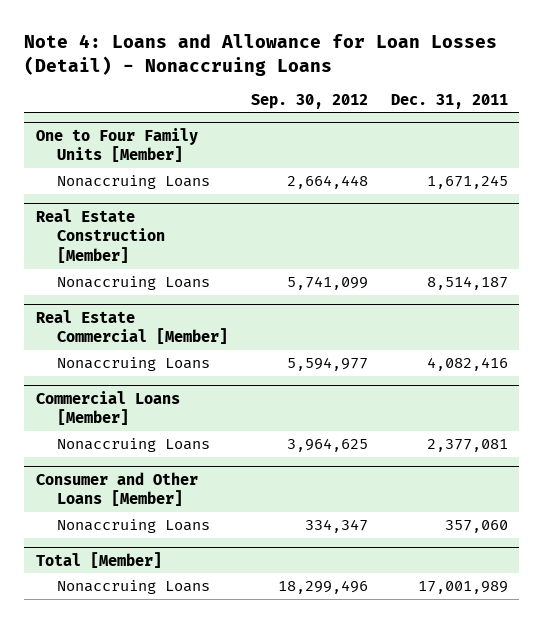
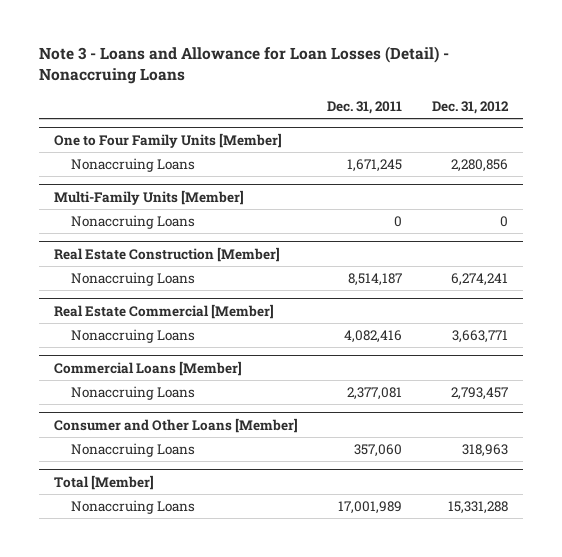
[24,33,498,76] Note 4: Loans and Allowance for Loan Losses (Detail) - Nonaccruing Loans -> [38,46,449,85] Note 3 - Loans and Allowance for Loan Losses (Detail) - Nonaccruing Loans
[251,93,369,109] Sep. 30, 2012 -> none
none -> [432,100,510,114] Dec. 31, 2012
none -> [53,189,244,205] Multi-Family Units [Member]
none -> [70,215,195,230] Nonaccruing Loans

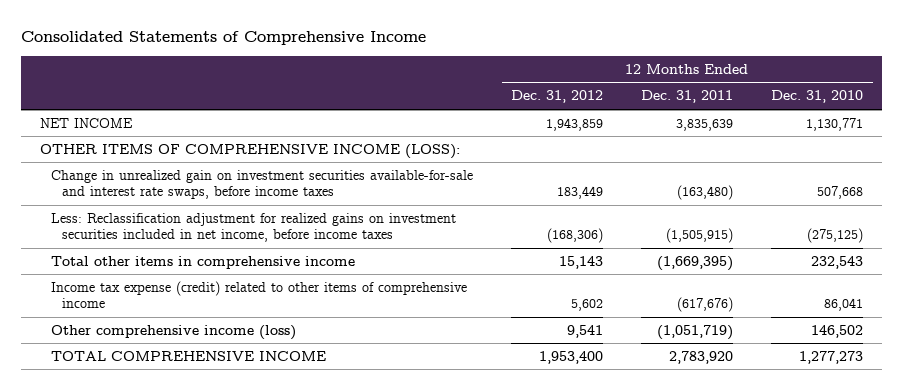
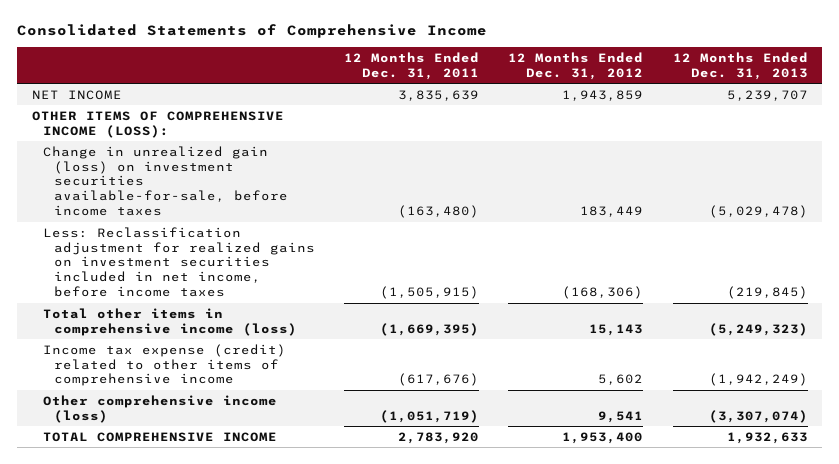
[771,90,864,104] Dec. 31, 2010 -> none
none -> [672,51,808,80] 12 Months Ended Dec. 31, 2013
[51,169,474,199] Change in unrealized gain on investment securities available-for-sale and interest rate swaps, before income taxes -> [42,145,288,217] Change in unrealized gain (loss) on investment securities available-for-sale, before income taxes
[51,255,356,269] Total other items in comprehensive income -> [42,307,297,336] Total other items in comprehensive income (loss)

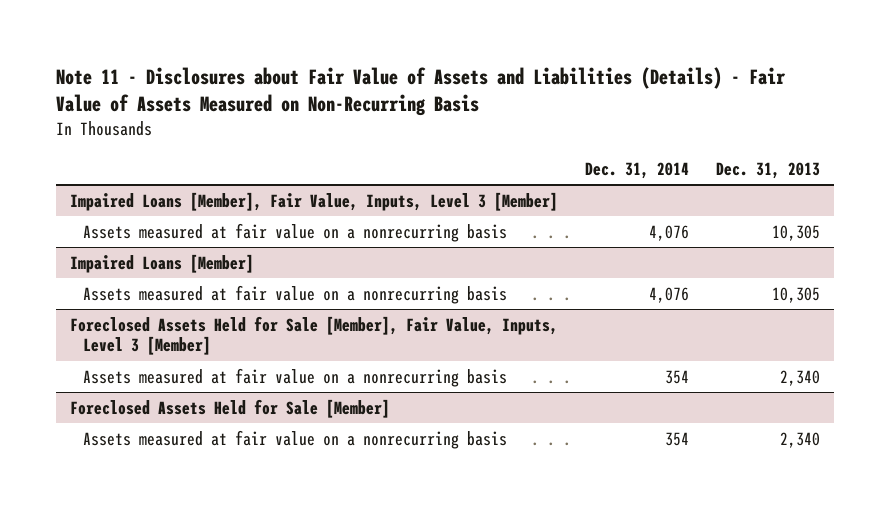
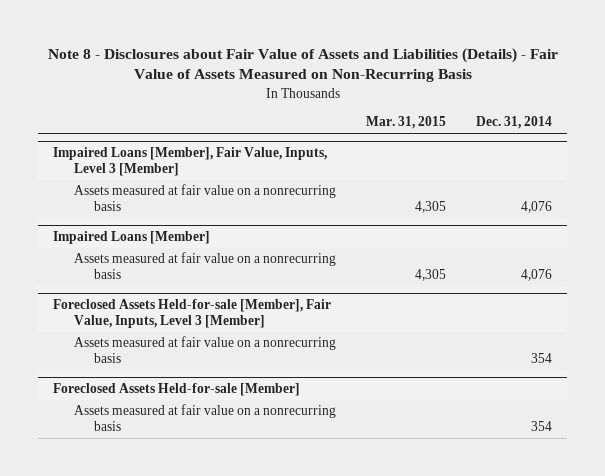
[56,66,787,117] Note 11 - Disclosures about Fair Value of Assets and Liabilities (Details) - Fair Value of Assets Measured on Non-Recurring Basis -> [47,47,558,83] Note 8 - Disclosures about Fair Value of Assets and Liabilities (Details) - Fair Value of Assets Measured on Non-Recurring Basis
[716,161,821,179] Dec. 31, 2013 -> none
none -> [365,116,446,130] Mar. 31, 2015
[69,315,558,356] Foreclosed Assets Held for Sale [Member], Fair Value, Inputs, Level 3 [Member] -> [53,299,332,329] Foreclosed Assets Held-for-sale [Member], Fair Value, Inputs, Level 3 [Member]
[69,398,390,418] Foreclosed Assets Held for Sale [Member] -> [53,383,301,397] Foreclosed Assets Held-for-sale [Member]

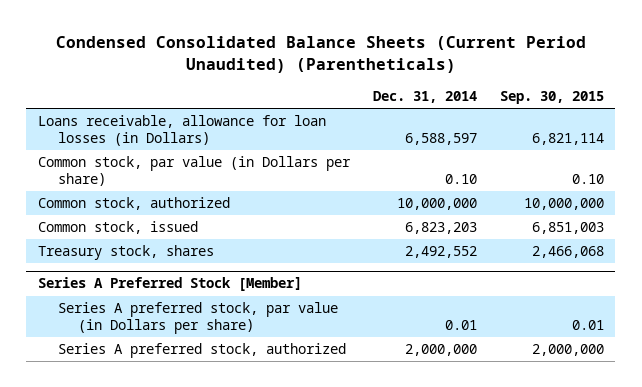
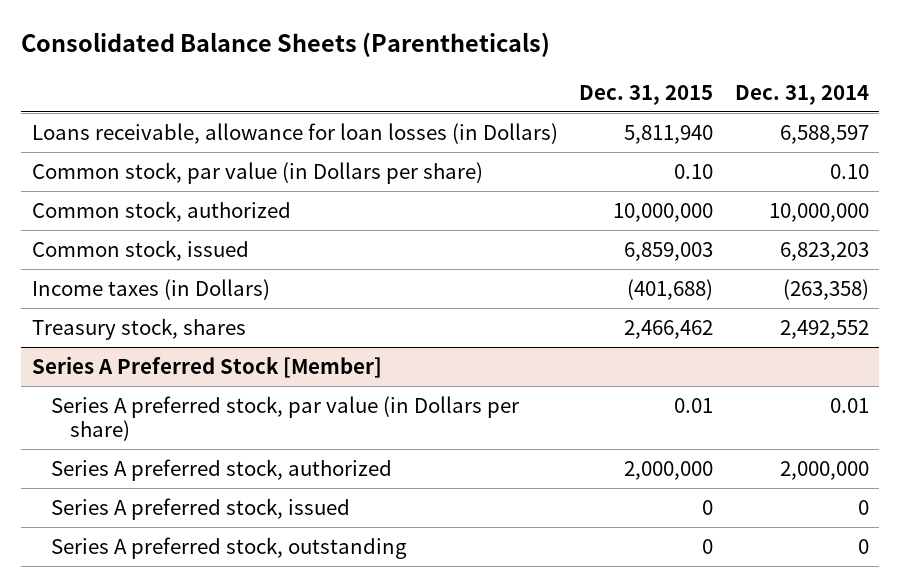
[55,35,586,73] Condensed Consolidated Balance Sheets (Current Period Unaudited) (Parentheticals) -> [20,32,550,58] Consolidated Balance Sheets (Parentheticals)
[499,91,604,105] Sep. 30, 2015 -> none
none -> [579,84,714,105] Dec. 31, 2015
none -> [31,278,270,300] Income taxes (in Dollars)
none -> [50,497,350,520] Series A preferred stock, issued
none -> [50,536,407,559] Series A preferred stock, outstanding

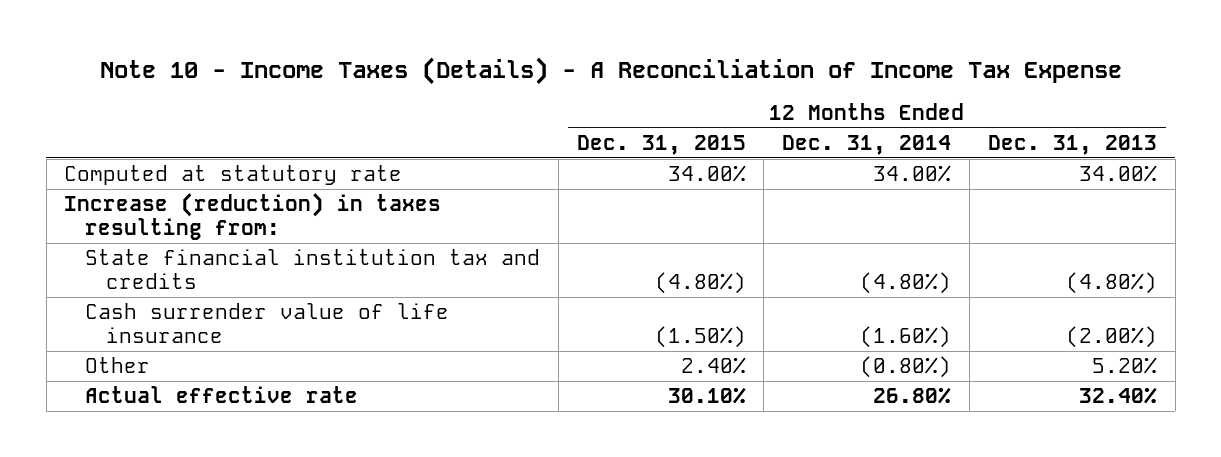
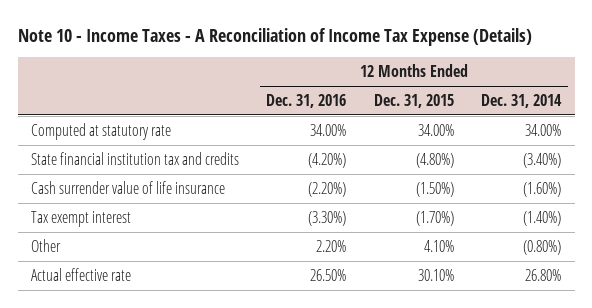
[99,56,1122,85] Note 10 - Income Taxes (Details) - A Reconciliation of Income Tax Expense -> [17,27,532,46] Note 10 - Income Taxes - A Reconciliation of Income Tax Expense (Details)
[987,134,1157,155] Dec. 31, 2013 -> none
none -> [266,93,347,108] Dec. 31, 2016
[64,193,442,240] Increase (reduction) in taxes resulting from: -> none
[860,271,952,294] (4.80%) -> [523,152,562,168] (3.40%)
none -> [31,210,132,227] Tax exempt interest
[680,357,746,375] 2.40% -> [423,239,454,252] 4.10%

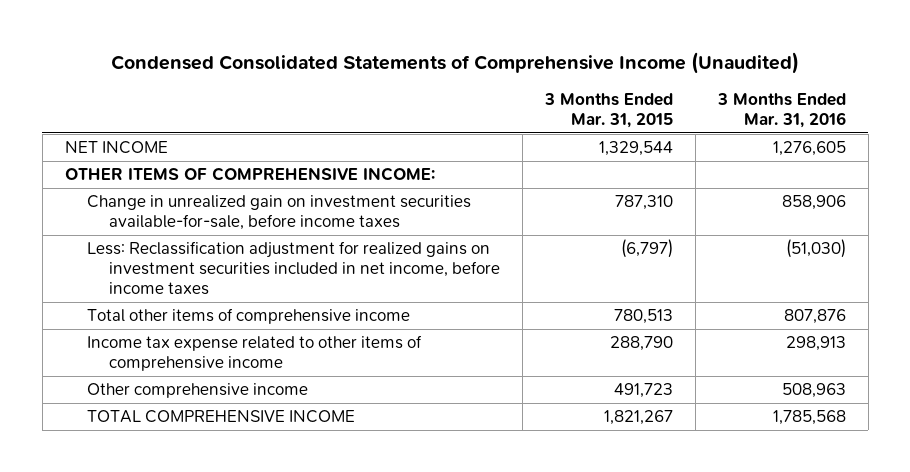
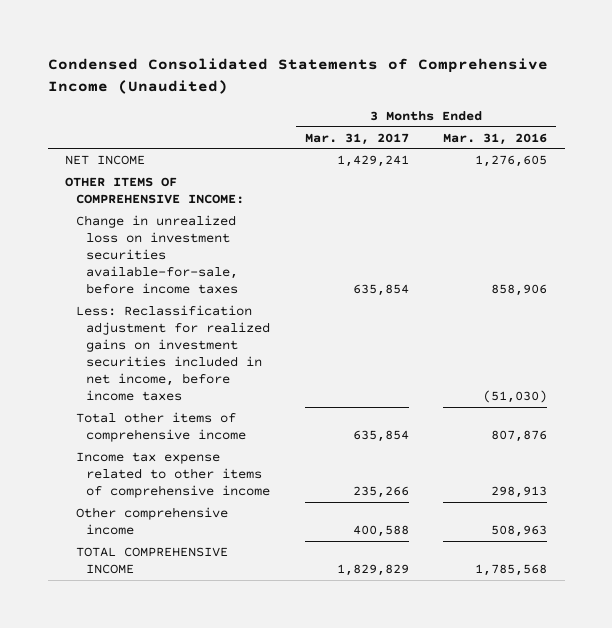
[543,93,673,128] 3 Months Ended Mar. 31, 2015 -> none
none -> [304,132,409,145] Mar. 31, 2017
[86,195,471,231] Change in unrealized gain on investment securities available-for-sale, before income taxes -> [75,215,239,295] Change in unrealized loss on investment securities available-for-sale, before income taxes

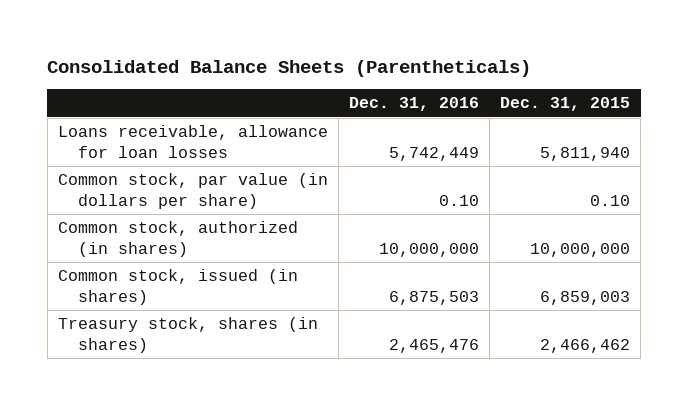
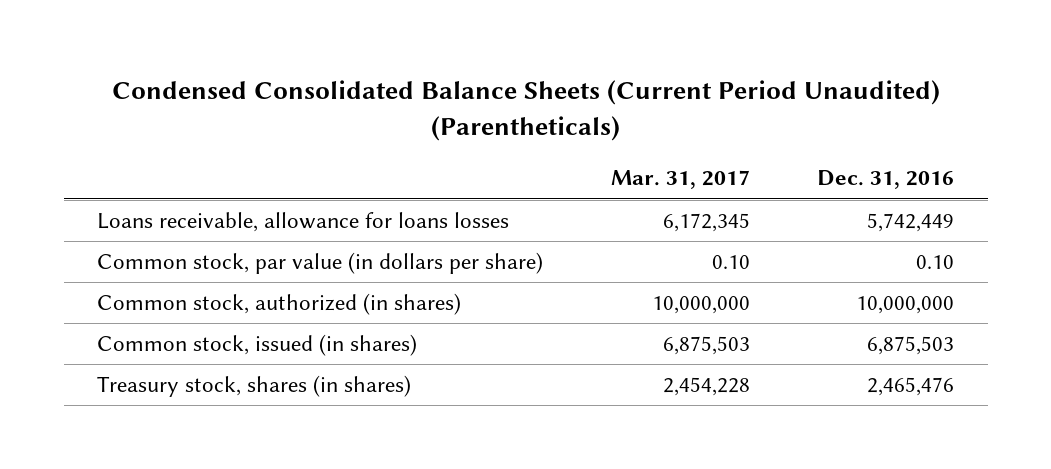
[47,59,532,77] Consolidated Balance Sheets (Parentheticals) -> [111,80,940,141] Condensed Consolidated Balance Sheets (Current Period Unaudited) (Parentheticals)
[500,97,631,112] Dec. 31, 2015 -> none
none -> [610,170,750,190] Mar. 31, 2017
[57,125,328,158] Loans receivable, allowance for loan losses -> [97,211,510,232] Loans receivable, allowance for loans losses

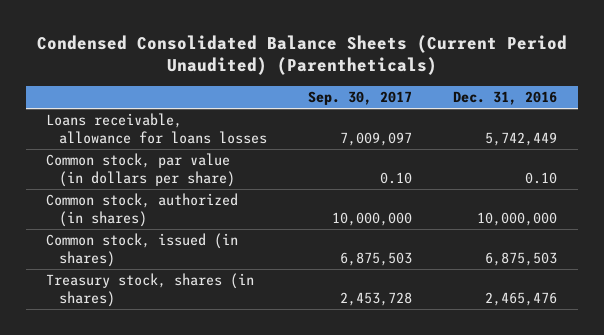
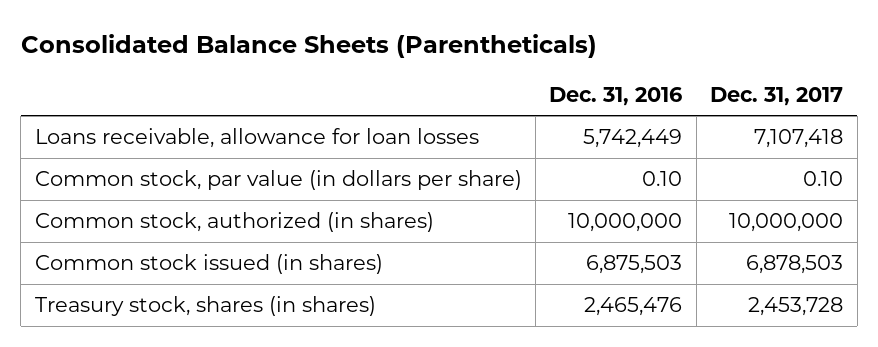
[36,34,567,76] Condensed Consolidated Balance Sheets (Current Period Unaudited) (Parentheticals) -> [20,33,597,58] Consolidated Balance Sheets (Parentheticals)
[308,91,413,106] Sep. 30, 2017 -> none
none -> [710,86,844,106] Dec. 31, 2017
[46,113,268,144] Loans receivable, allowance for loans losses -> [34,128,479,149] Loans receivable, allowance for loan losses
[46,233,239,267] Common stock, issued (in shares) -> [34,254,383,275] Common stock issued (in shares)

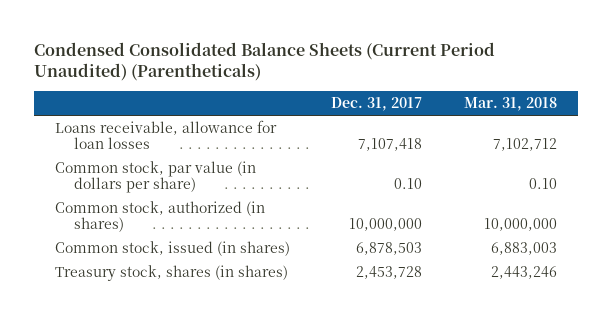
[20,33,597,58] Consolidated Balance Sheets (Parentheticals) -> [33,41,495,82] Condensed Consolidated Balance Sheets (Current Period Unaudited) (Parentheticals)
[549,86,683,106] Dec. 31, 2016 -> none
none -> [463,97,557,112] Mar. 31, 2018
[34,254,383,275] Common stock issued (in shares) -> [54,240,290,256] Common stock, issued (in shares)

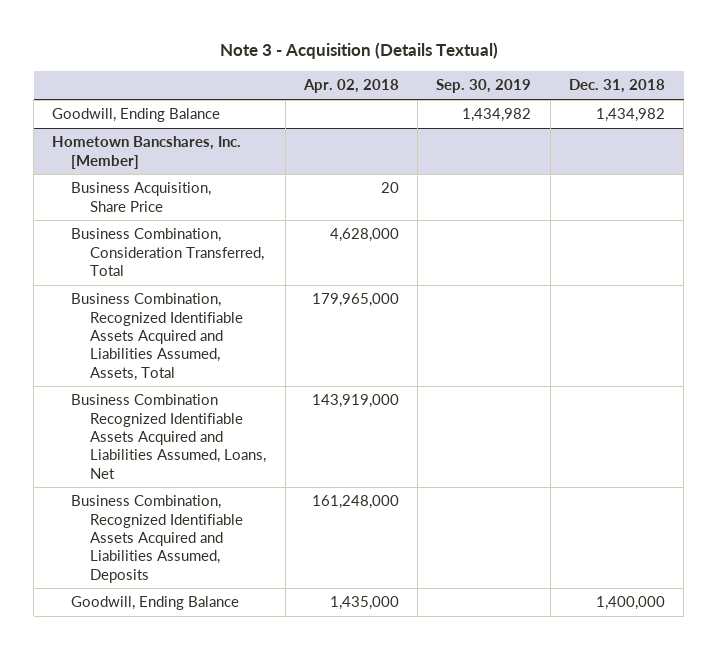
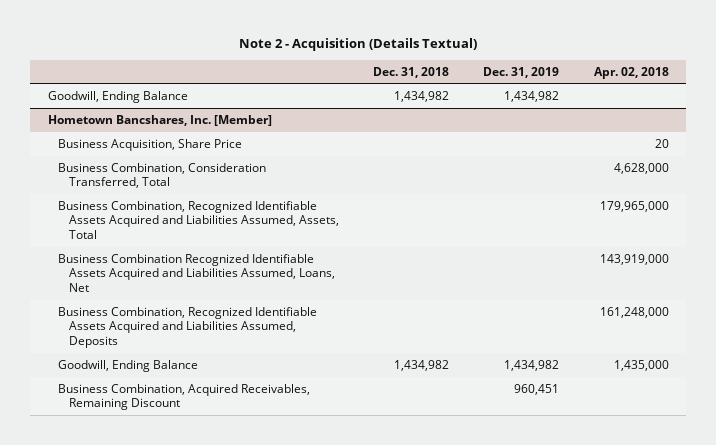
[219,42,498,60] Note 3 - Acquisition (Details Textual) -> [239,38,478,52] Note 2 - Acquisition (Details Textual)
[436,79,532,94] Sep. 30, 2019 -> none
none -> [483,66,560,78] Dec. 31, 2019
[595,596,665,611] 1,400,000 -> [393,359,449,371] 1,434,982
none -> [58,383,311,411] Business Combination, Acquired Receivables, Remaining Discount

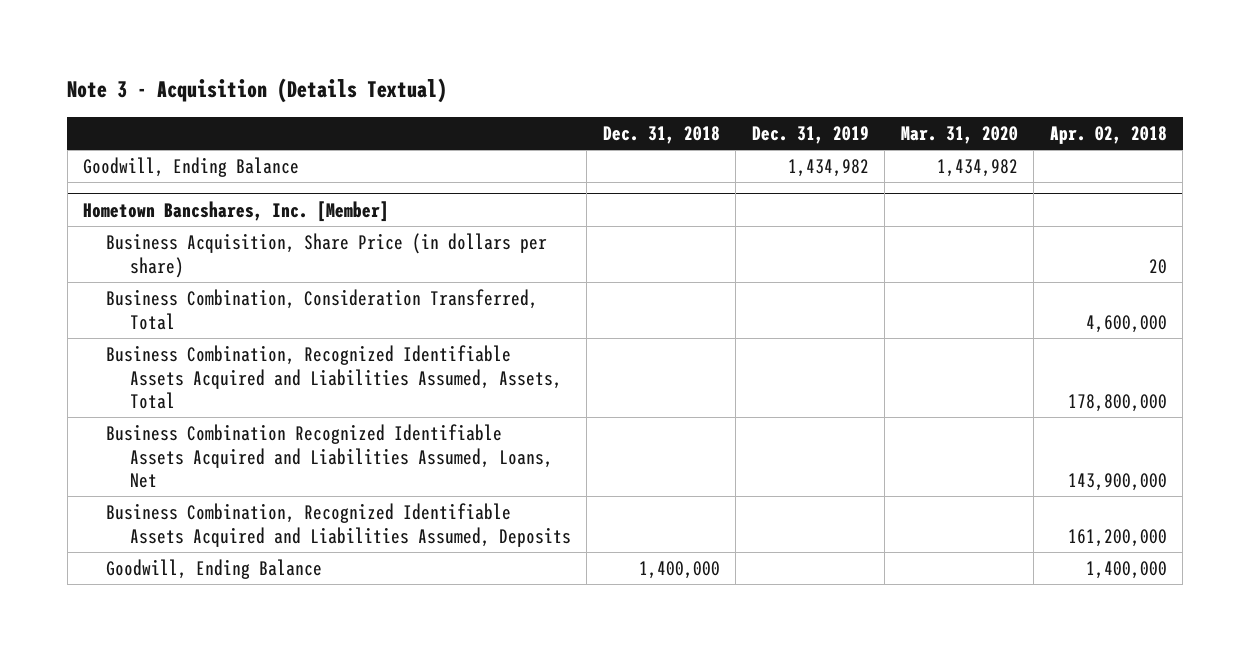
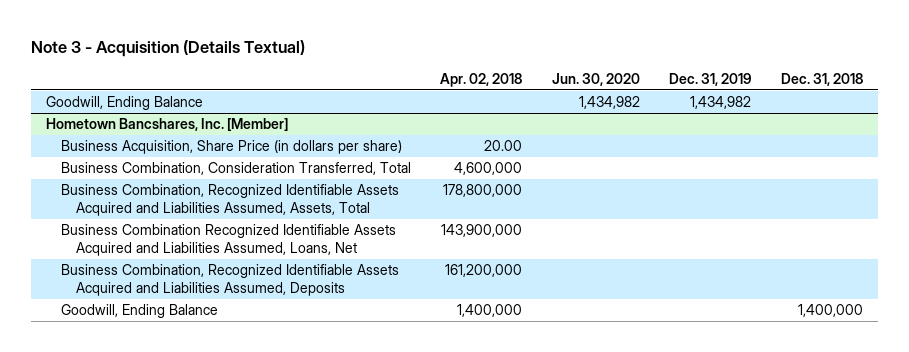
[900,125,1018,144] Mar. 31, 2020 -> none
none -> [551,72,640,86] Jun. 30, 2020
[1148,258,1167,274] 20 -> [484,140,523,152] 20.00

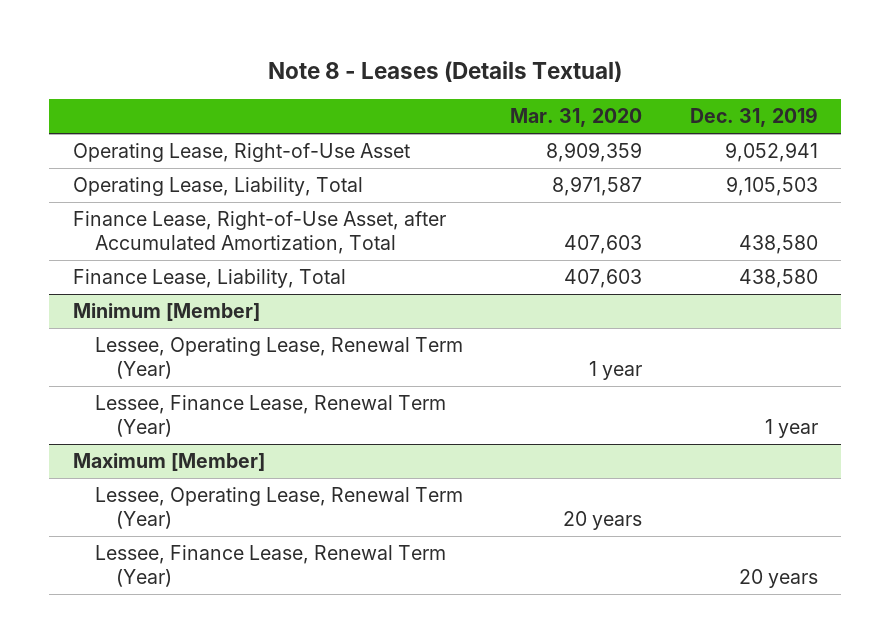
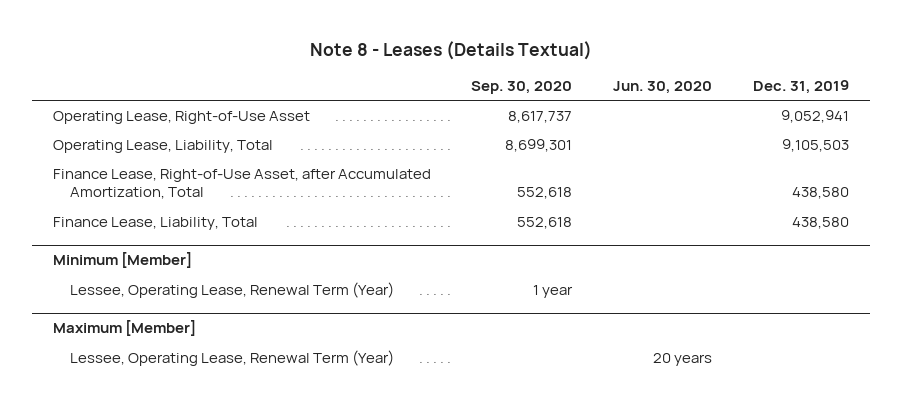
[510,108,643,128] Mar. 31, 2020 -> none
none -> [471,80,573,94] Sep. 30, 2020
none -> [613,80,713,94] Jun. 30, 2020
[94,395,446,438] Lessee, Finance Lease, Renewal Term (Year) -> none
[94,545,446,588] Lessee, Finance Lease, Renewal Term (Year) -> none

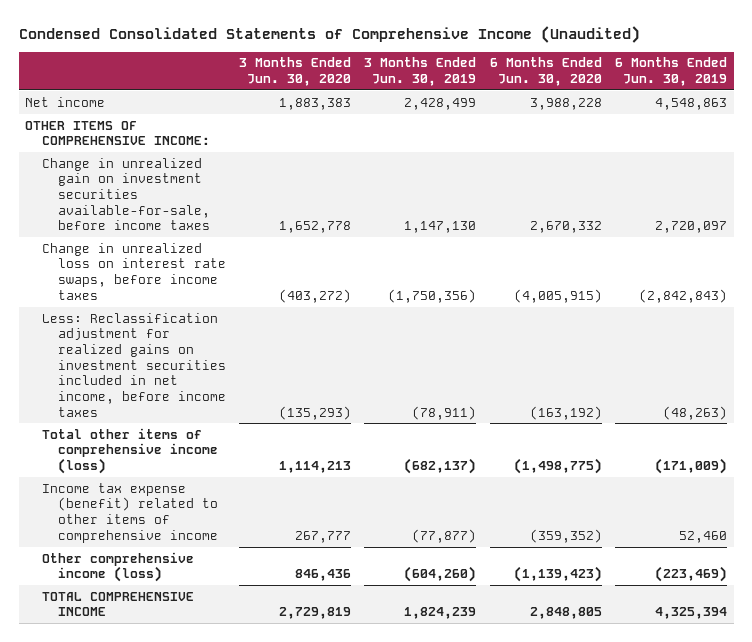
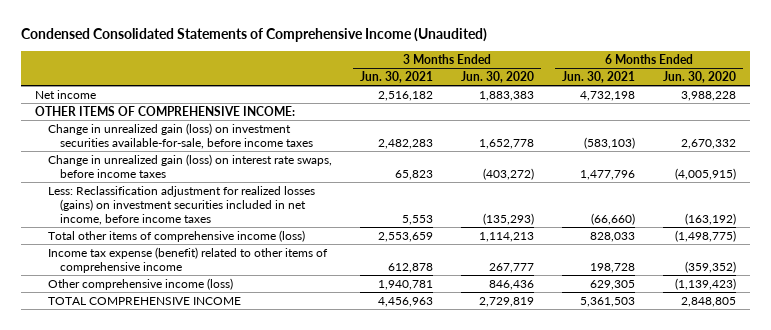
[364,57,477,87] 3 Months Ended Jun. 30, 2019 -> none
[614,57,727,87] 6 Months Ended Jun. 30, 2019 -> none
none -> [359,70,433,83] Jun. 30, 2021
none -> [562,70,636,83] Jun. 30, 2021
[41,157,210,231] Change in unrealized gain on investment securities available-for-sale, before income taxes -> [47,122,314,149] Change in unrealized gain (loss) on investment securities available-for-sale, before income taxes
[41,242,226,300] Change in unrealized loss on interest rate swaps, before income taxes -> [47,153,332,178] Change in unrealized gain (loss) on interest rate swaps, before income taxes
[41,312,226,417] Less: Reclassification adjustment for realized gains on investment securities included in net income, before income taxes -> [47,185,315,225] Less: Reclassification adjustment for realized losses (gains) on investment securities included in net income, before income taxes

